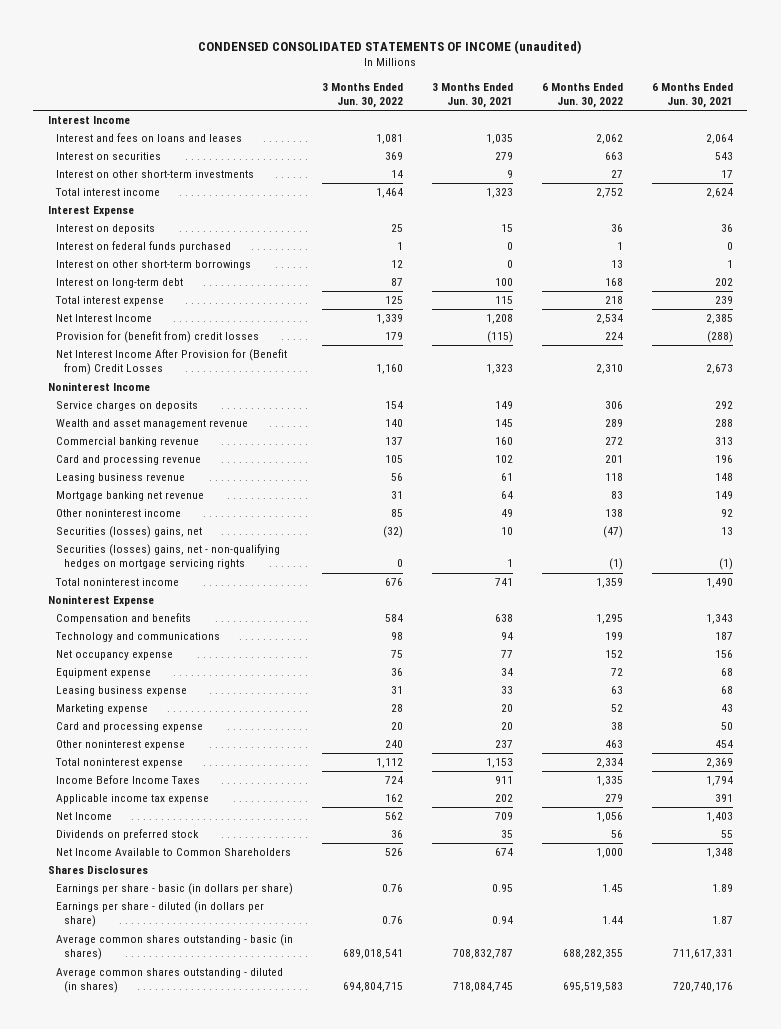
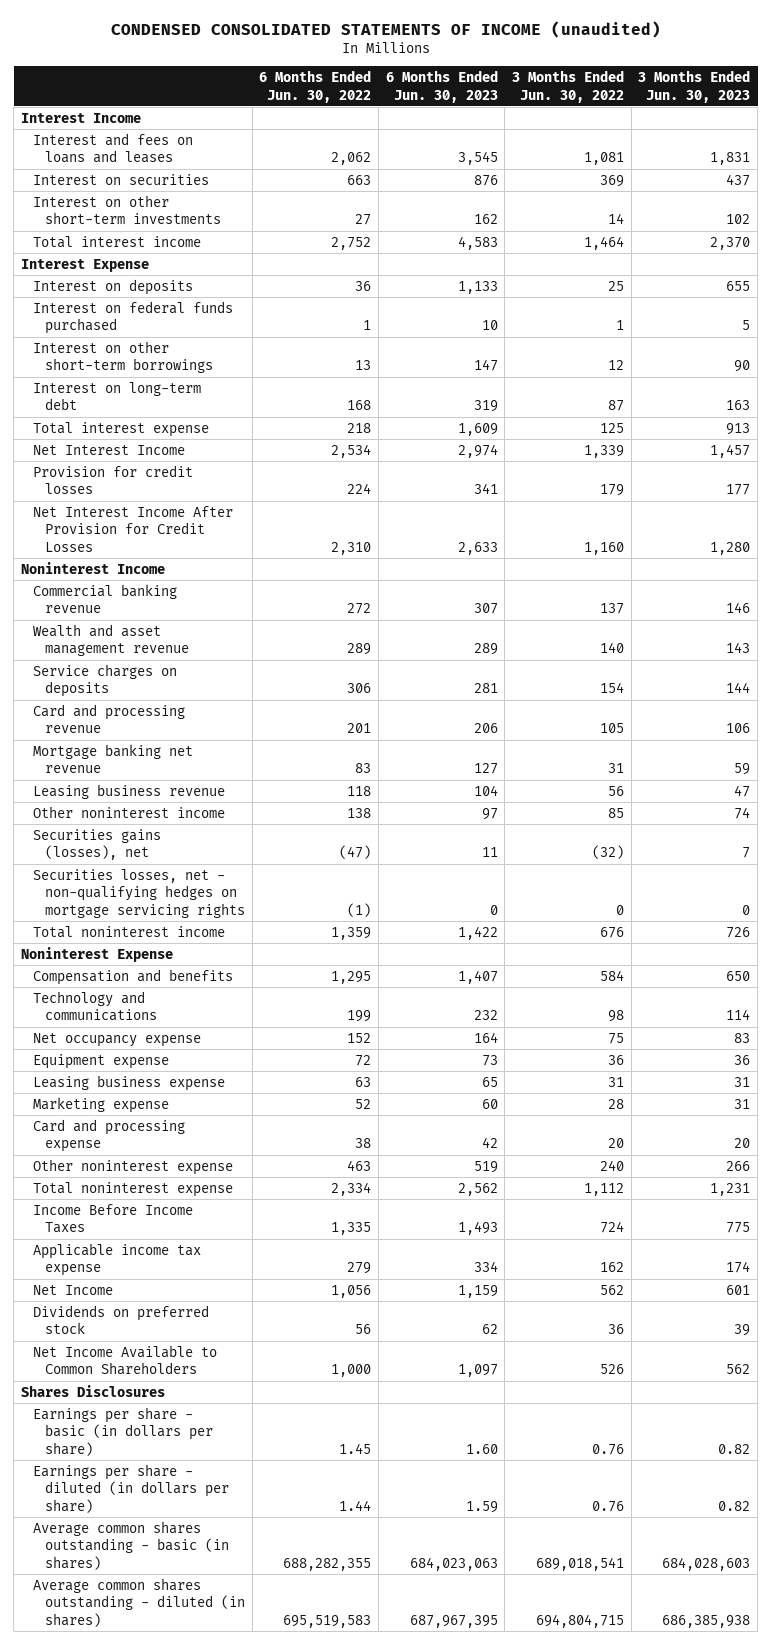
[431,82,513,109] 3 Months Ended Jun. 30, 2021 -> none
[651,82,733,109] 6 Months Ended Jun. 30, 2021 -> none
none -> [385,70,498,103] 6 Months Ended Jun. 30, 2023
none -> [638,70,751,103] 3 Months Ended Jun. 30, 2023
[56,331,260,344] Provision for (benefit from) credit losses -> [32,464,193,495] Provision for credit losses
[56,349,288,376] Net Interest Income After Provision for (Benefit from) Credit Losses -> [32,505,233,552] Net Interest Income After Provision for Credit Losses
[56,419,249,430] Wealth and asset management revenue -> [32,623,189,657] Wealth and asset management revenue
[56,401,199,412] Service charges on deposits -> [32,663,177,698] Service charges on deposits
[56,473,186,484] Leasing business revenue -> [32,783,225,799] Leasing business revenue
[56,526,203,539] Securities (losses) gains, net -> [32,828,161,861] Securities gains (losses), net
[56,544,281,570] Securities (losses) gains, net - non-qualifying hedges on mortgage servicing rights -> [32,868,245,918] Securities losses, net - non-qualifying hedges on mortgage servicing rights

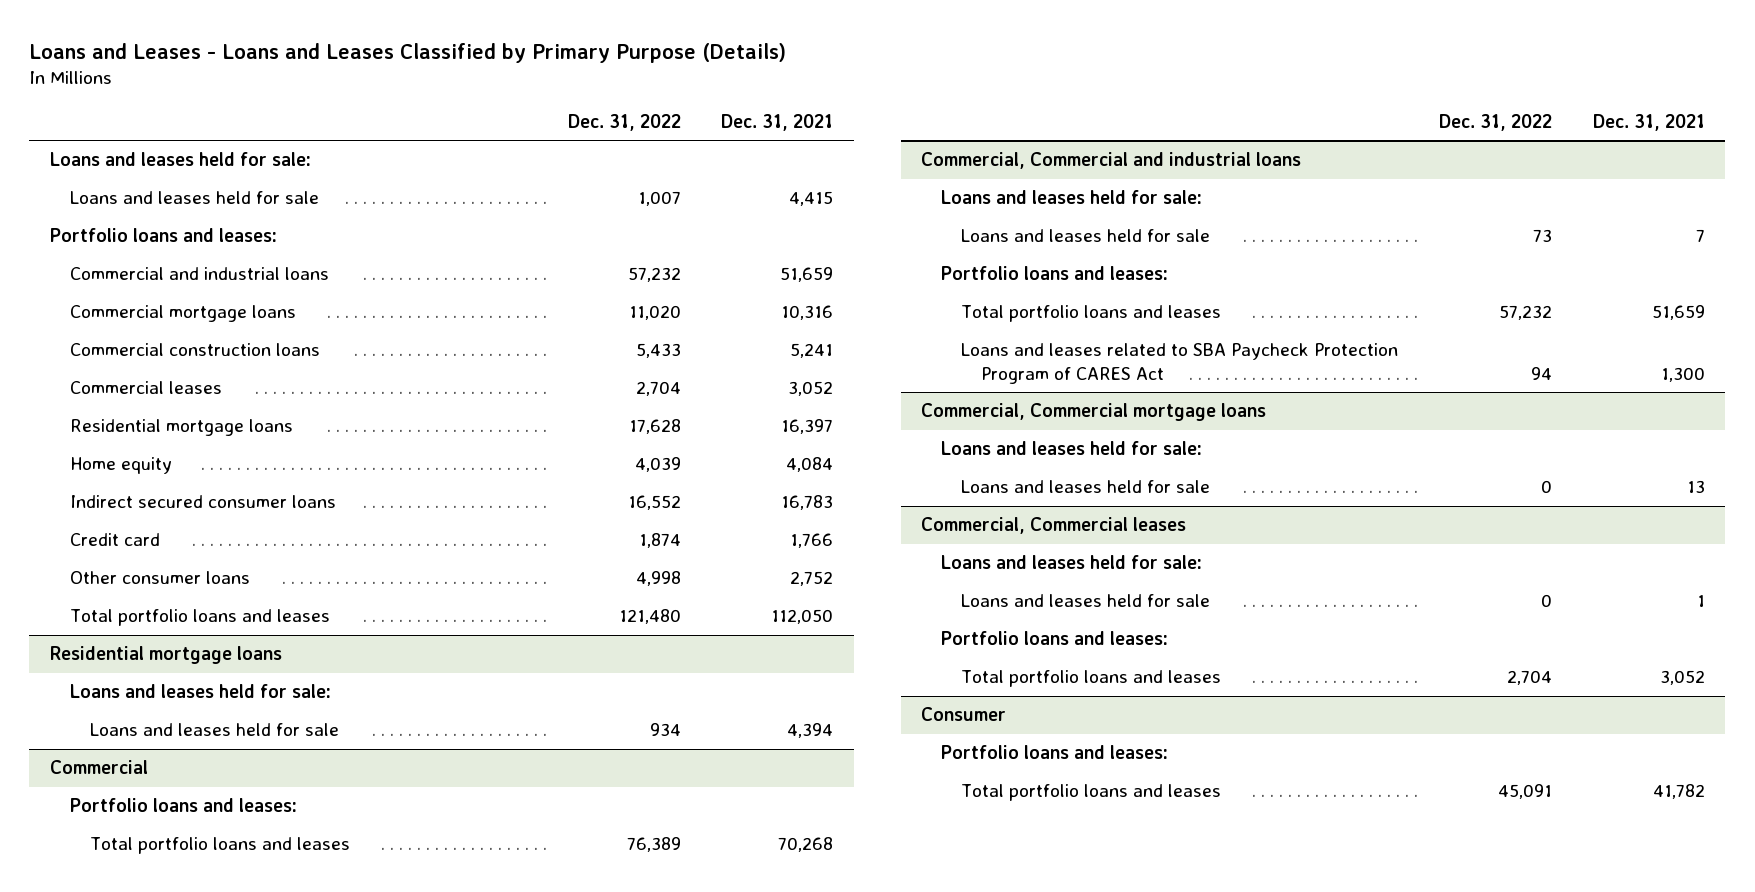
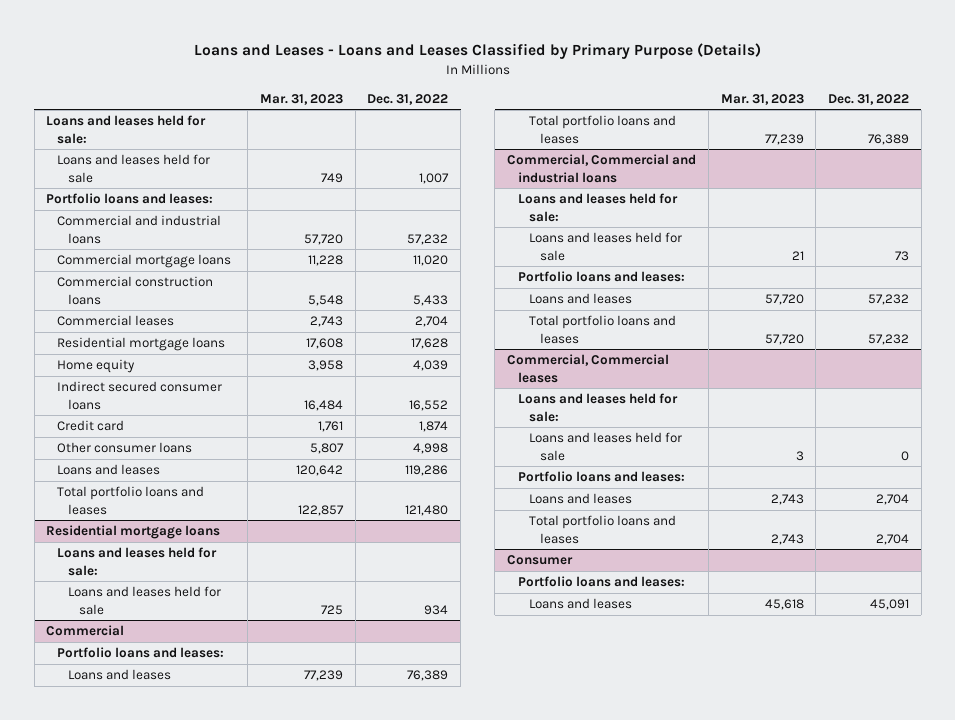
[721,113,834,131] Dec. 31, 2021 -> none
none -> [259,93,343,105] Mar. 31, 2023
none -> [57,464,161,476] Loans and leases
none -> [68,669,172,681] Loans and leases
none -> [528,293,632,305] Loans and leases
[961,343,1399,384] Loans and leases related to SBA Paycheck Protection Program of CARES Act -> none
[921,403,1267,422] Commercial, Commercial mortgage loans -> none
[941,441,1203,456] Loans and leases held for sale: -> none
[961,480,1211,494] Loans and leases held for sale -> none
none -> [528,493,632,505] Loans and leases
[961,784,1222,802] Total portfolio loans and leases -> [528,598,632,610] Loans and leases

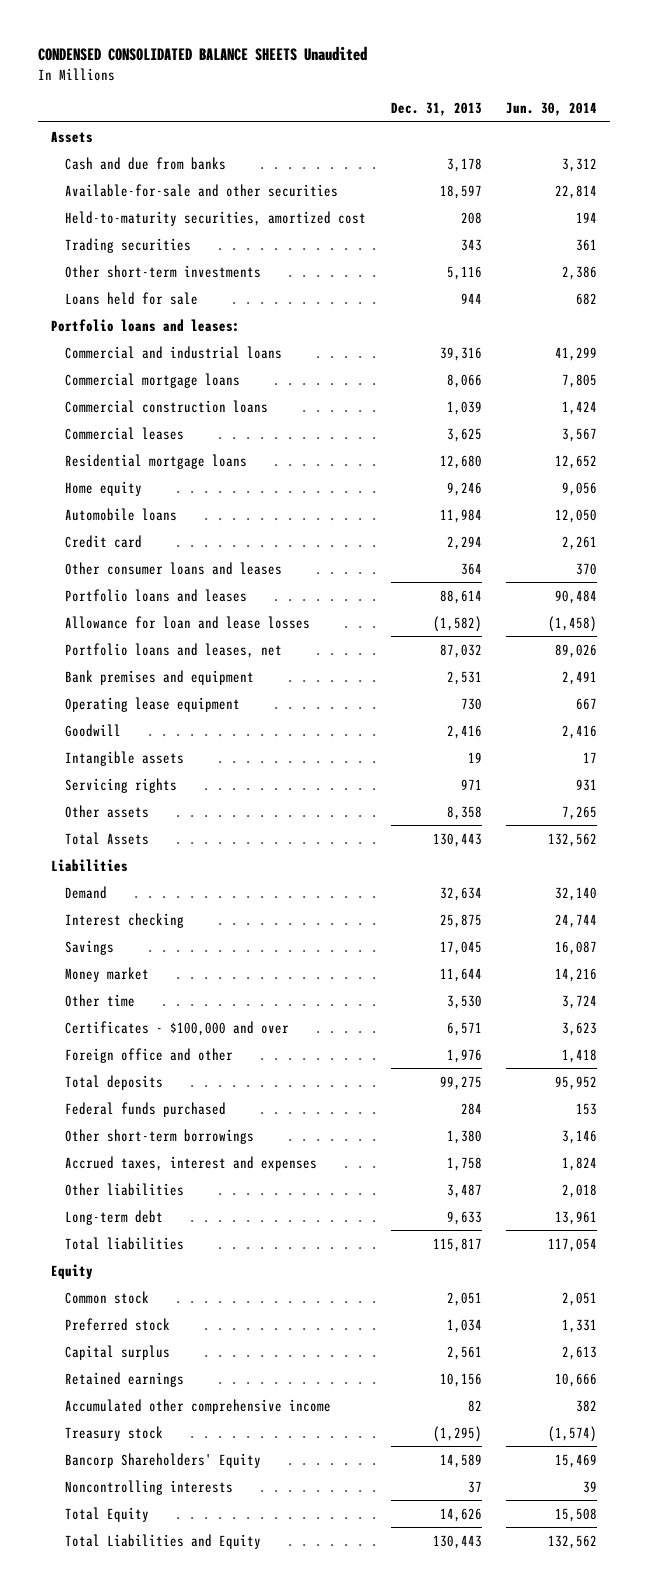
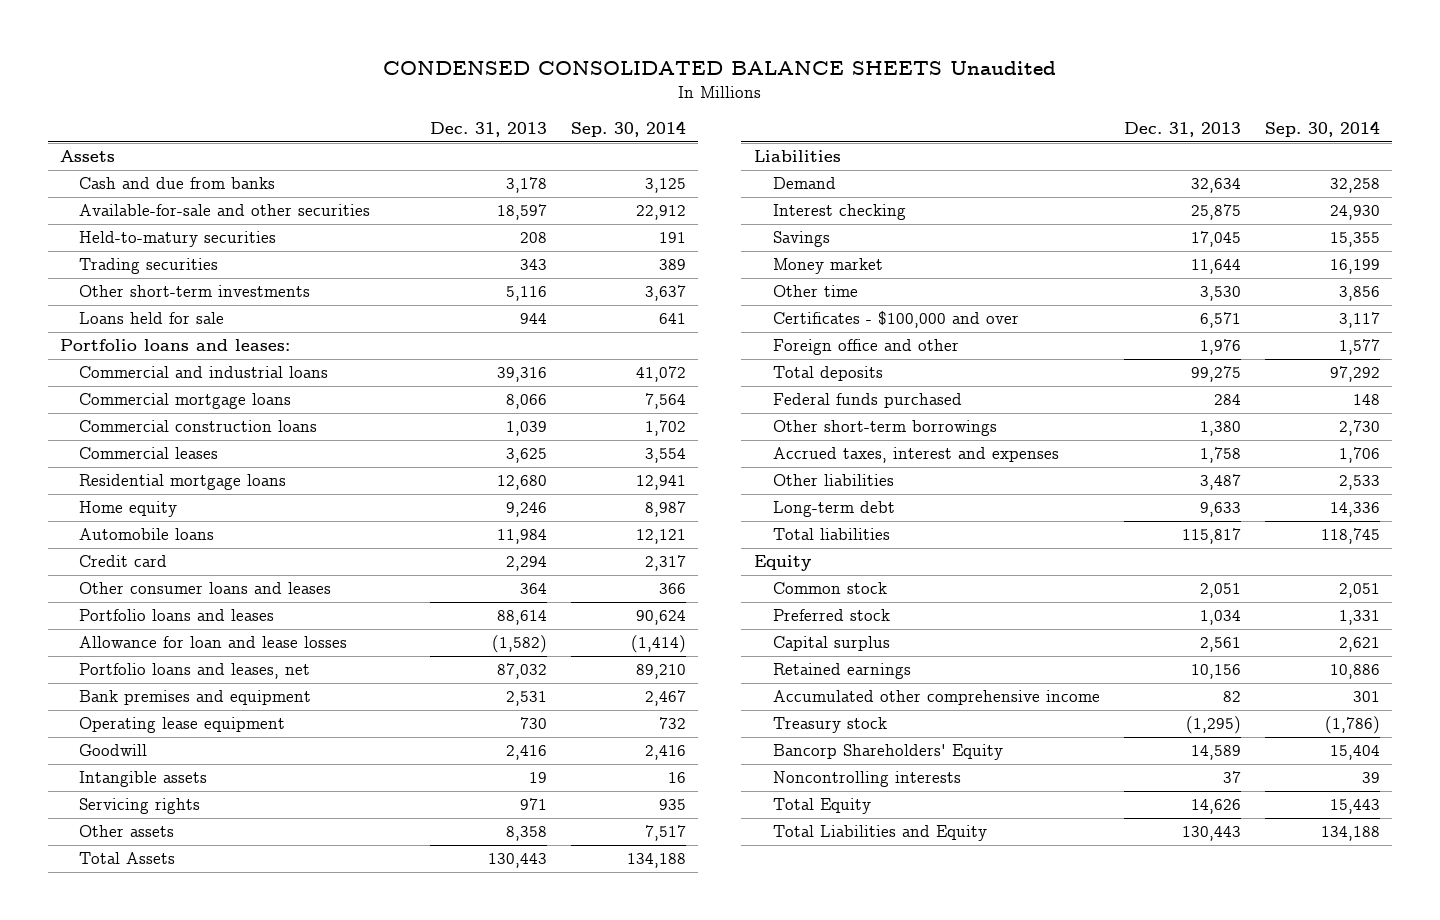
[506,101,598,116] Jun. 30, 2014 -> none
none -> [571,121,687,138] Sep. 30, 2014
[64,210,366,226] Held-to-maturity securities, amortized cost -> [78,231,276,248] Held-to-matury securities

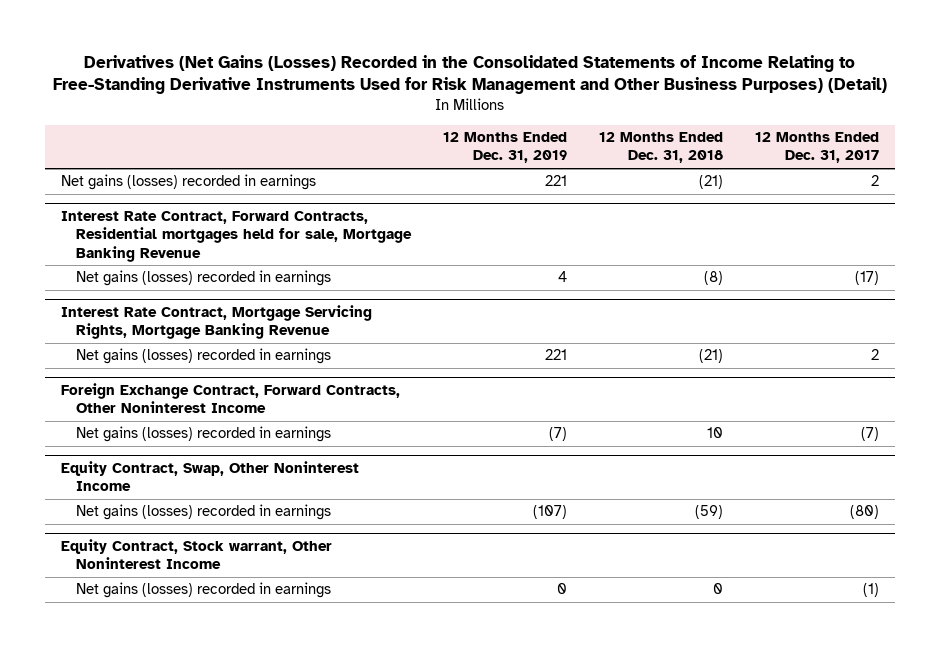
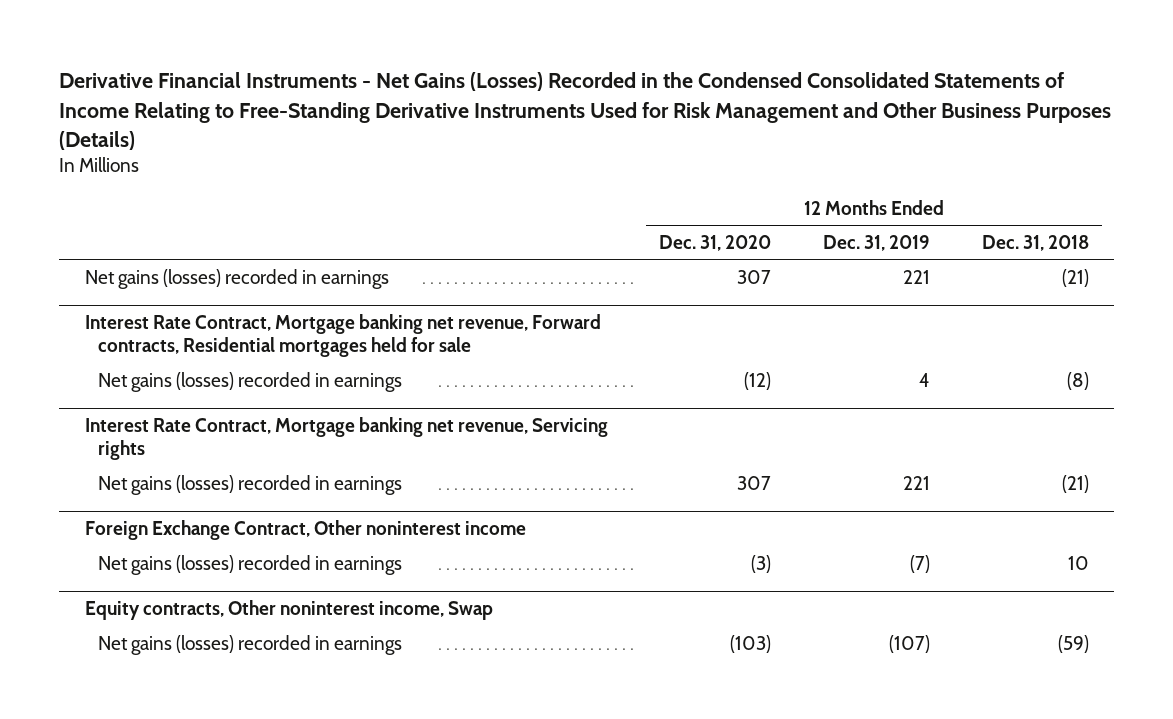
[52,54,887,95] Derivatives (Net Gains (Losses) Recorded in the Consolidated Statements of Income Relating to Free-Standing Derivative Instruments Used for Risk Management and Other Business Purposes) (Detail) -> [58,72,1111,150] Derivative Financial Instruments - Net Gains (Losses) Recorded in the Condensed Consolidated Statements of Income Relating to Free-Standing Derivative Instruments Used for Risk Management and Other Business Purposes (Details)
[754,131,879,164] 12 Months Ended Dec. 31, 2017 -> none
none -> [659,234,772,251] Dec. 31, 2020
[61,210,412,262] Interest Rate Contract, Forward Contracts, Residential mortgages held for sale, Mortgage Banking Revenue -> [84,314,601,358] Interest Rate Contract, Mortgage banking net revenue, Forward contracts, Residential mortgages held for sale
[61,304,373,340] Interest Rate Contract, Mortgage Servicing Rights, Mortgage Banking Revenue -> [84,417,608,461] Interest Rate Contract, Mortgage banking net revenue, Servicing rights
[61,382,401,414] Foreign Exchange Contract, Forward Contracts, Other Noninterest Income -> [84,520,526,541] Foreign Exchange Contract, Other noninterest income
[61,460,360,492] Equity Contract, Swap, Other Noninterest Income -> [84,600,493,621] Equity contracts, Other noninterest income, Swap
[61,538,333,570] Equity Contract, Stock warrant, Other Noninterest Income -> none
[75,582,331,599] Net gains (losses) recorded in earnings -> none

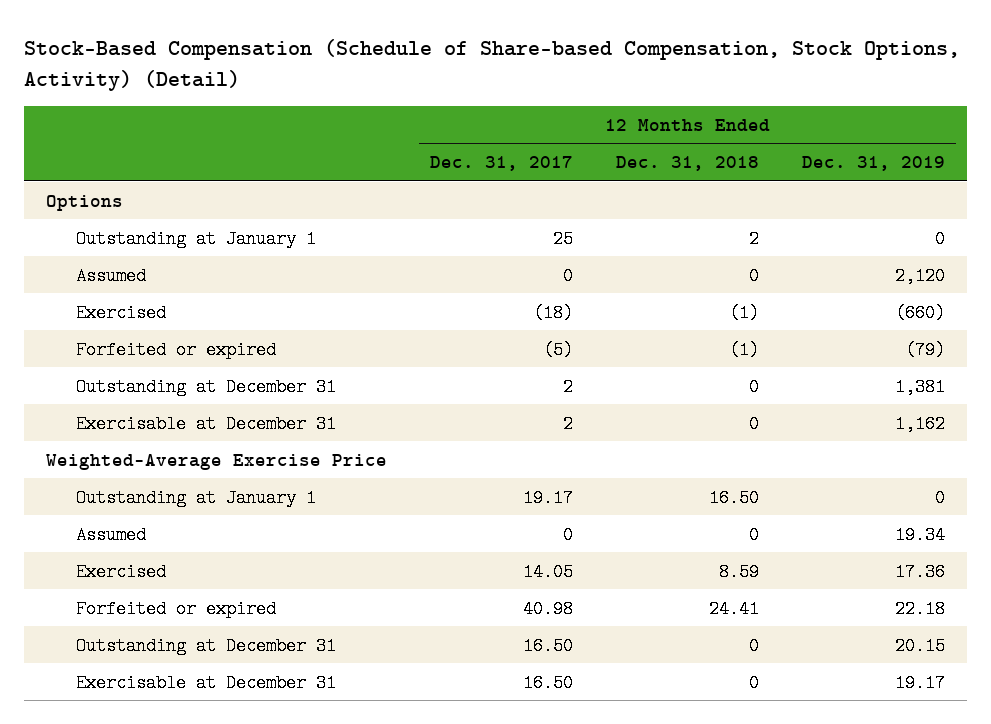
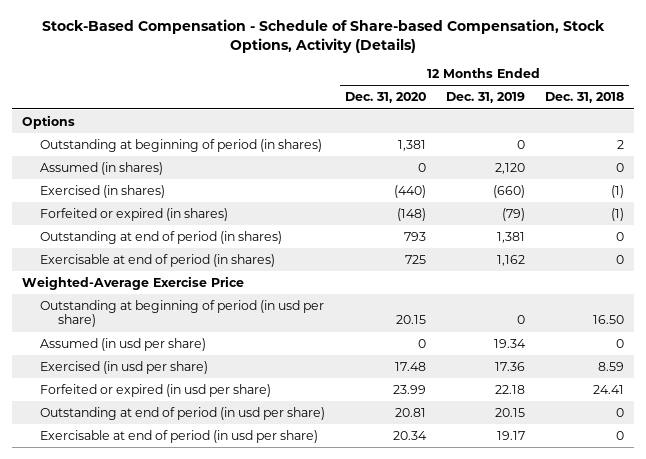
[24,39,961,92] Stock-Based Compensation (Schedule of Share-based Compensation, Stock Options, Activity) (Detail) -> [41,18,605,53] Stock-Based Compensation - Schedule of Share-based Compensation, Stock Options, Activity (Details)
[429,156,573,172] Dec. 31, 2017 -> none
none -> [344,92,426,104] Dec. 31, 2020
[76,229,317,248] Outstanding at January 1 -> [39,138,322,152] Outstanding at beginning of period (in shares)
[76,266,147,285] Assumed -> [39,161,163,175] Assumed (in shares)
[76,303,167,322] Exercised -> [39,184,165,198] Exercised (in shares)
[76,340,277,359] Forfeited or expired -> [39,207,228,221] Forfeited or expired (in shares)
[76,377,337,396] Outstanding at December 31 -> [39,230,282,244] Outstanding at end of period (in shares)
[76,414,337,433] Exercisable at December 31 -> [39,253,275,267] Exercisable at end of period (in shares)
[76,488,317,507] Outstanding at January 1 -> [39,299,324,328] Outstanding at beginning of period (in usd per share)
[76,525,147,544] Assumed -> [39,337,206,351] Assumed (in usd per share)
[76,562,167,581] Exercised -> [39,360,208,374] Exercised (in usd per share)
[76,599,277,618] Forfeited or expired -> [39,383,271,397] Forfeited or expired (in usd per share)
[76,636,337,655] Outstanding at December 31 -> [39,406,325,420] Outstanding at end of period (in usd per share)
[76,673,337,692] Exercisable at December 31 -> [39,429,318,443] Exercisable at end of period (in usd per share)

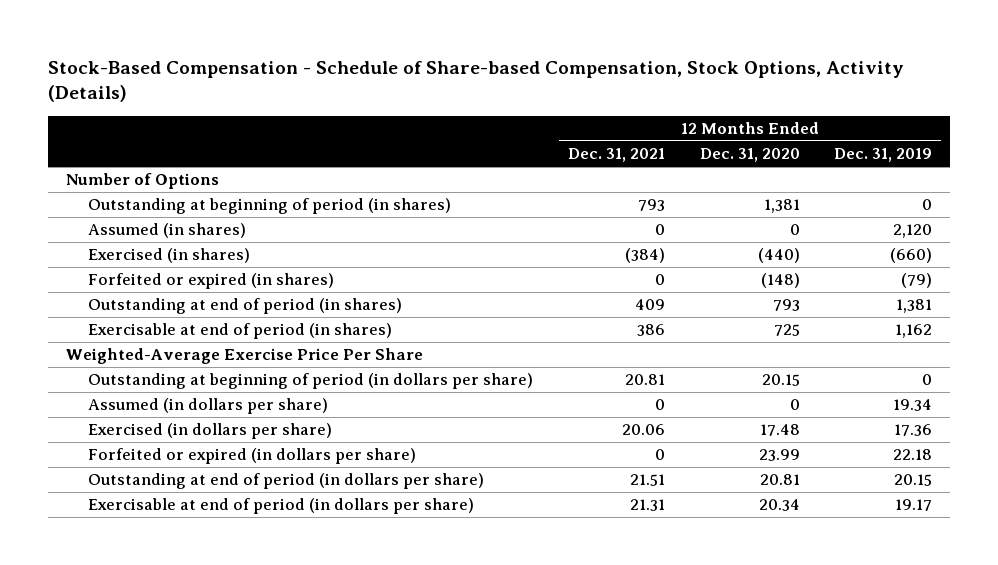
[545,92,625,104] Dec. 31, 2018 -> none
none -> [567,148,665,163] Dec. 31, 2021
[21,114,75,129] Options -> [65,173,219,190] Number of Options
[21,275,244,290] Weighted-Average Exercise Price -> [65,348,423,365] Weighted-Average Exercise Price Per Share
[39,299,324,328] Outstanding at beginning of period (in usd per share) -> [87,373,533,390] Outstanding at beginning of period (in dollars per share)
[39,337,206,351] Assumed (in usd per share) -> [87,398,328,415] Assumed (in dollars per share)
[39,360,208,374] Exercised (in usd per share) -> [87,423,332,440] Exercised (in dollars per share)
[39,383,271,397] Forfeited or expired (in usd per share) -> [87,448,416,465] Forfeited or expired (in dollars per share)
[39,406,325,420] Outstanding at end of period (in usd per share) -> [87,473,484,490] Outstanding at end of period (in dollars per share)
[39,429,318,443] Exercisable at end of period (in usd per share) -> [87,498,474,515] Exercisable at end of period (in dollars per share)

